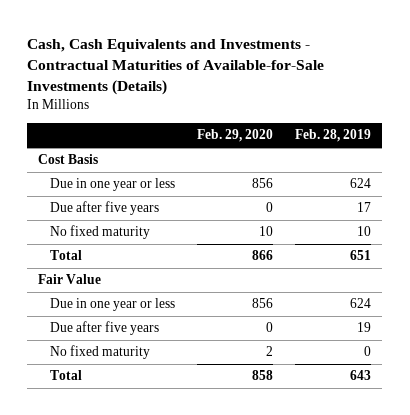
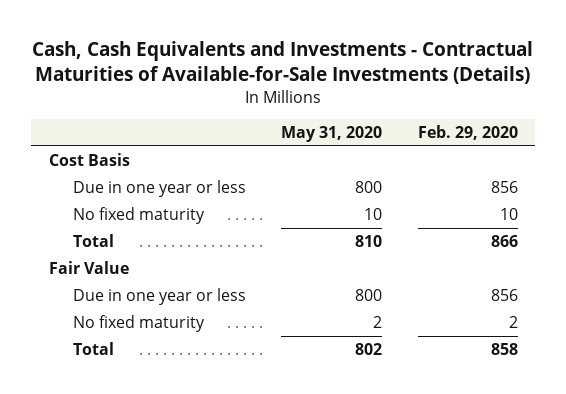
[295,129,372,143] Feb. 28, 2019 -> none
none -> [281,126,383,143] May 31, 2020
[50,201,160,216] Due after five years -> none
[50,321,160,336] Due after five years -> none

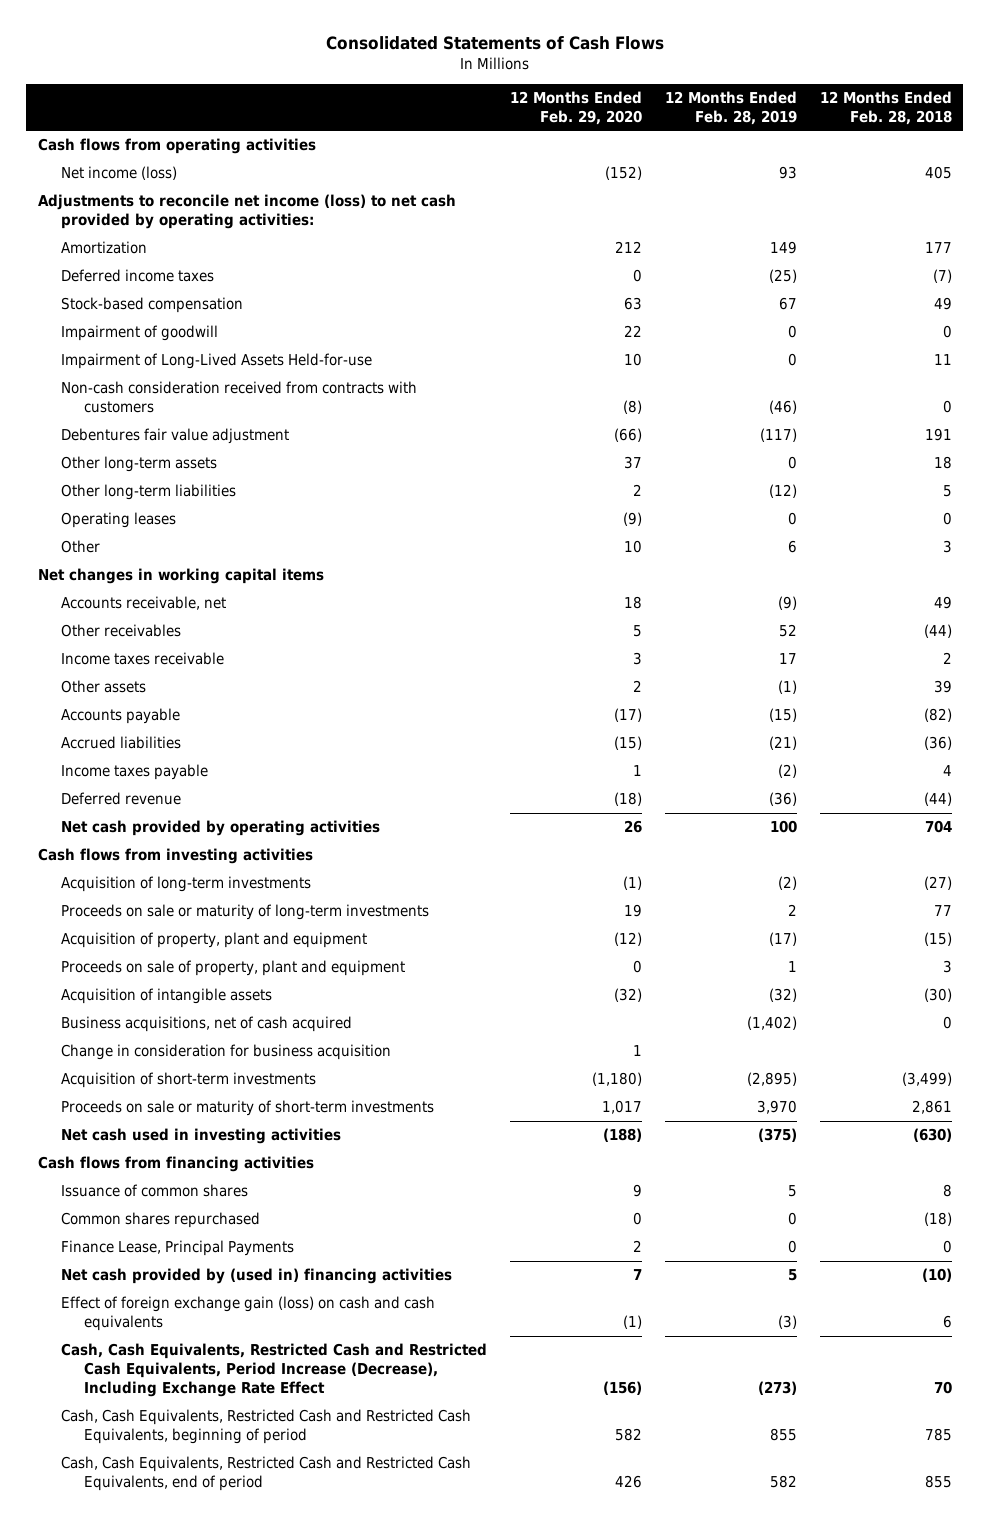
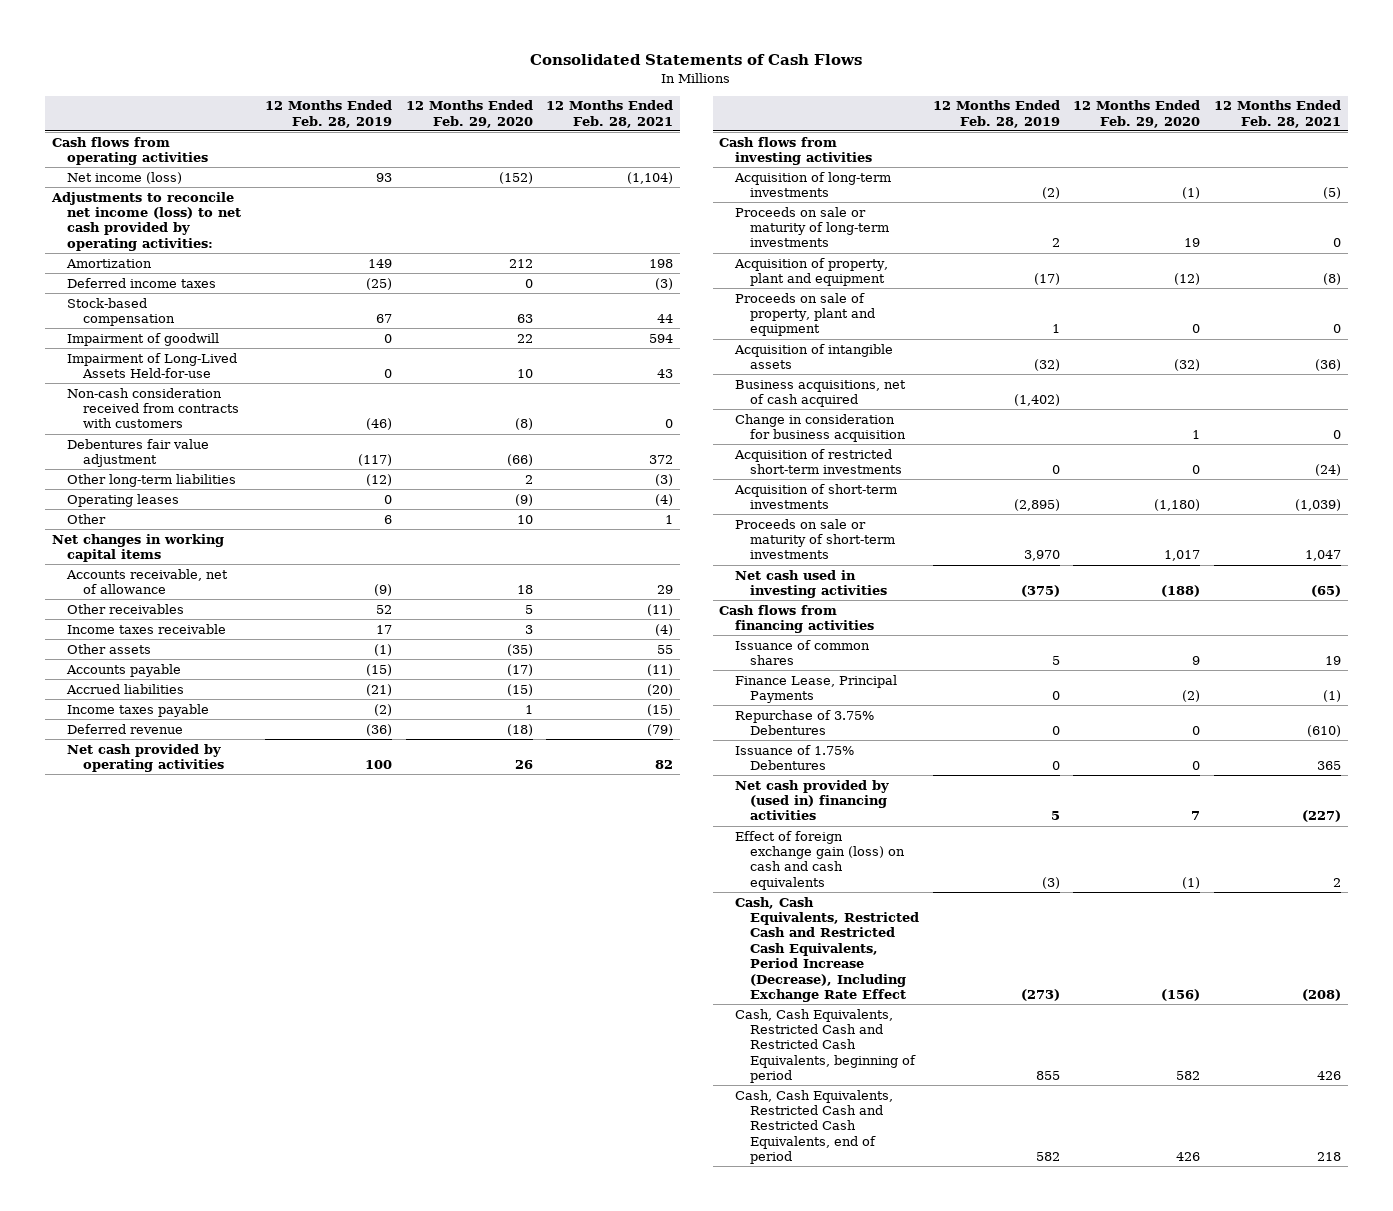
[819,91,952,126] 12 Months Ended Feb. 28, 2018 -> none
none -> [546,100,674,128] 12 Months Ended Feb. 28, 2021
[60,456,217,473] Other long-term assets -> none
[60,596,226,611] Accounts receivable, net -> [66,568,229,594] Accounts receivable, net of allowance
[632,680,642,693] 2 -> [506,643,533,656] (35)
none -> [733,448,903,474] Acquisition of restricted short-term investments
[60,1212,260,1229] Common shares repurchased -> none
[632,1240,642,1253] 2 -> [1182,689,1201,702] (2)
none -> [734,709,874,735] Repurchase of 3.75% Debentures
none -> [734,744,854,770] Issuance of 1.75% Debentures

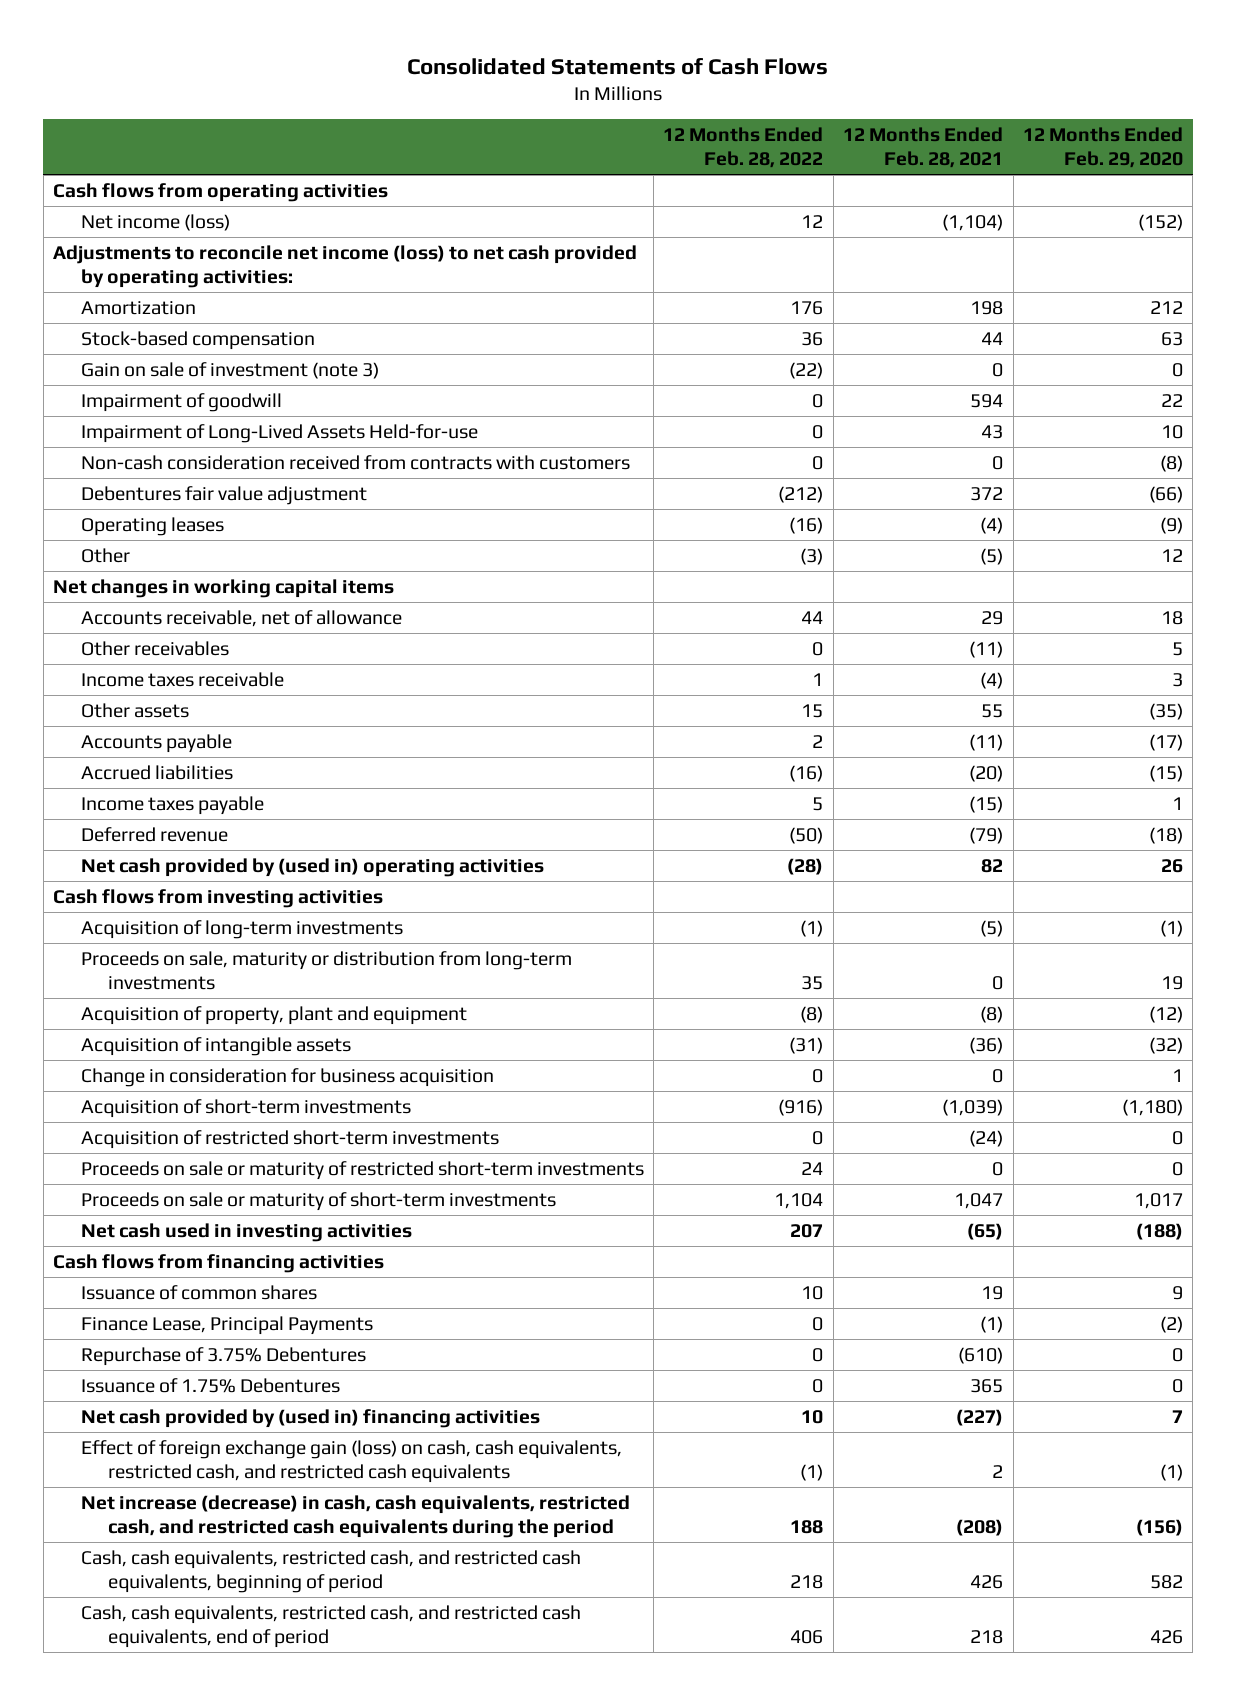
[265,100,393,128] 12 Months Ended Feb. 28, 2019 -> none
none -> [663,127,824,168] 12 Months Ended Feb. 28, 2022
[67,277,217,288] Deferred income taxes -> none
none -> [80,362,379,380] Gain on sale of investment (note 3)
[67,473,237,487] Other long-term liabilities -> none
[516,514,533,524] 10 -> [1161,549,1184,563] 12
[665,514,674,524] 1 -> [980,548,1004,566] (5)
[67,743,224,772] Net cash provided by operating activities -> [80,858,544,878] Net cash provided by (used in) operating activities
[734,206,890,248] Proceeds on sale or maturity of long-term investments -> [80,951,572,990] Proceeds on sale, maturity or distribution from long-term investments
[734,292,876,337] Proceeds on sale of property, plant and equipment -> none
[734,379,906,407] Business acquisitions, net of cash acquired -> none
[733,448,903,474] Acquisition of restricted short-term investments -> [80,1130,499,1150] Acquisition of restricted short-term investments
none -> [80,1161,644,1181] Proceeds on sale or maturity of restricted short-term investments
[734,830,906,890] Effect of foreign exchange gain (loss) on cash and cash equivalents -> [80,1440,622,1483] Effect of foreign exchange gain (loss) on cash, cash equivalents, restricted cash, and restricted cash equivalents
[734,896,920,1003] Cash, Cash Equivalents, Restricted Cash and Restricted Cash Equivalents, Period Increase (Decrease), Including Exchange Rate Effect -> [80,1495,630,1538] Net increase (decrease) in cash, cash equivalents, restricted cash, and restricted cash equivalents during the period
[734,1008,917,1084] Cash, Cash Equivalents, Restricted Cash and Restricted Cash Equivalents, beginning of period -> [80,1550,581,1593] Cash, cash equivalents, restricted cash, and restricted cash equivalents, beginning of period
[734,1089,893,1165] Cash, Cash Equivalents, Restricted Cash and Restricted Cash Equivalents, end of period -> [80,1605,581,1648] Cash, cash equivalents, restricted cash, and restricted cash equivalents, end of period

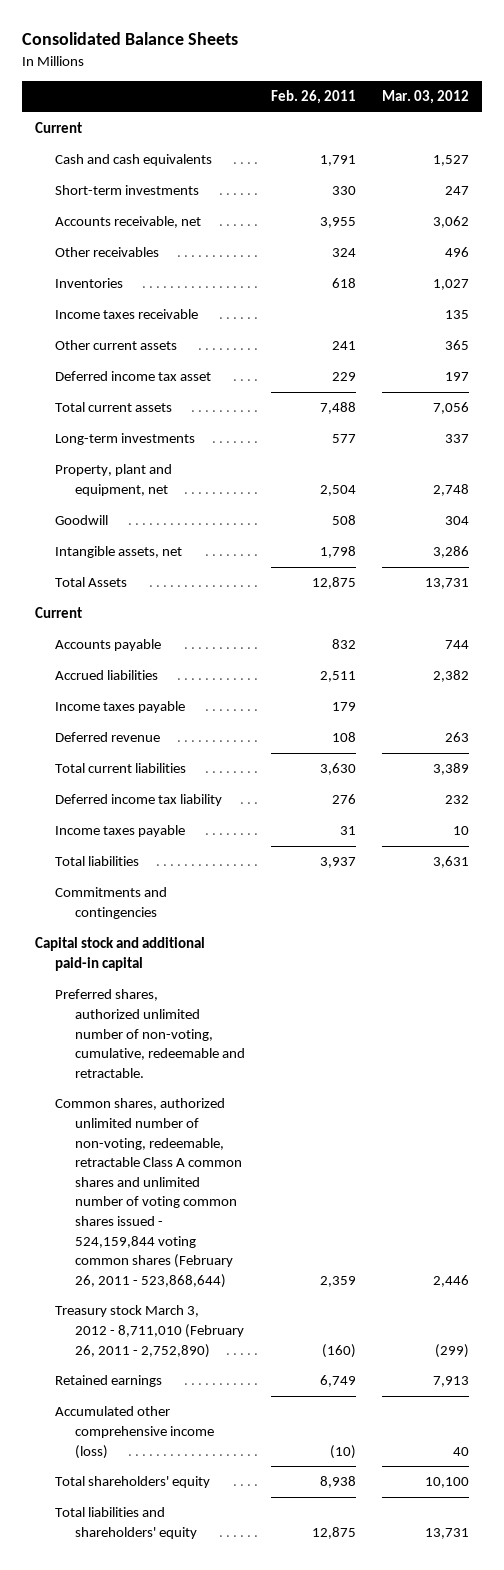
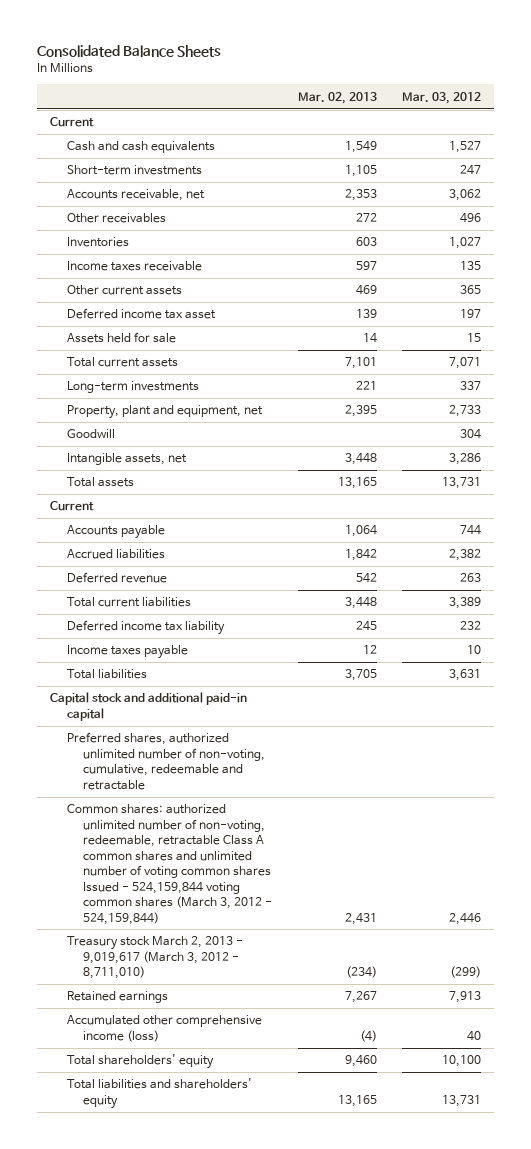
[271,90,357,105] Feb. 26, 2011 -> none
none -> [297,91,377,104] Mar. 02, 2013
none -> [66,332,176,344] Assets held for sale
[433,402,470,415] 7,056 -> [448,357,481,370] 7,071
[433,484,470,497] 2,748 -> [448,405,481,418] 2,733
[54,577,127,588] Total Assets -> [66,477,134,488] Total assets
[54,701,185,714] Income taxes payable -> none
[54,887,167,920] Commitments and contingencies -> none
[54,989,245,1078] Preferred shares, authorized unlimited number of non-voting, cumulative, redeemable and retractable. -> [66,732,266,790] Preferred shares, authorized unlimited number of non-voting, cumulative, redeemable and retractable
[54,1098,242,1288] Common shares, authorized unlimited number of non-voting, redeemable, retractable Class A common shares and unlimited number of voting common shares issued - 524,159,844 voting common shares (February 26, 2011 - 523,868,644) -> [66,804,273,925] Common shares: authorized unlimited number of non-voting, redeemable, retractable Class A common shares and unlimited number of voting common shares Issued - 524,159,844 voting common shares (March 3, 2012 - 524,159,844)
[54,1305,244,1358] Treasury stock March 3, 2012 - 8,711,010 (February 26, 2011 - 2,752,890) -> [66,936,243,980] Treasury stock March 2, 2013 - 9,019,617 (March 3, 2012 - 8,711,010)

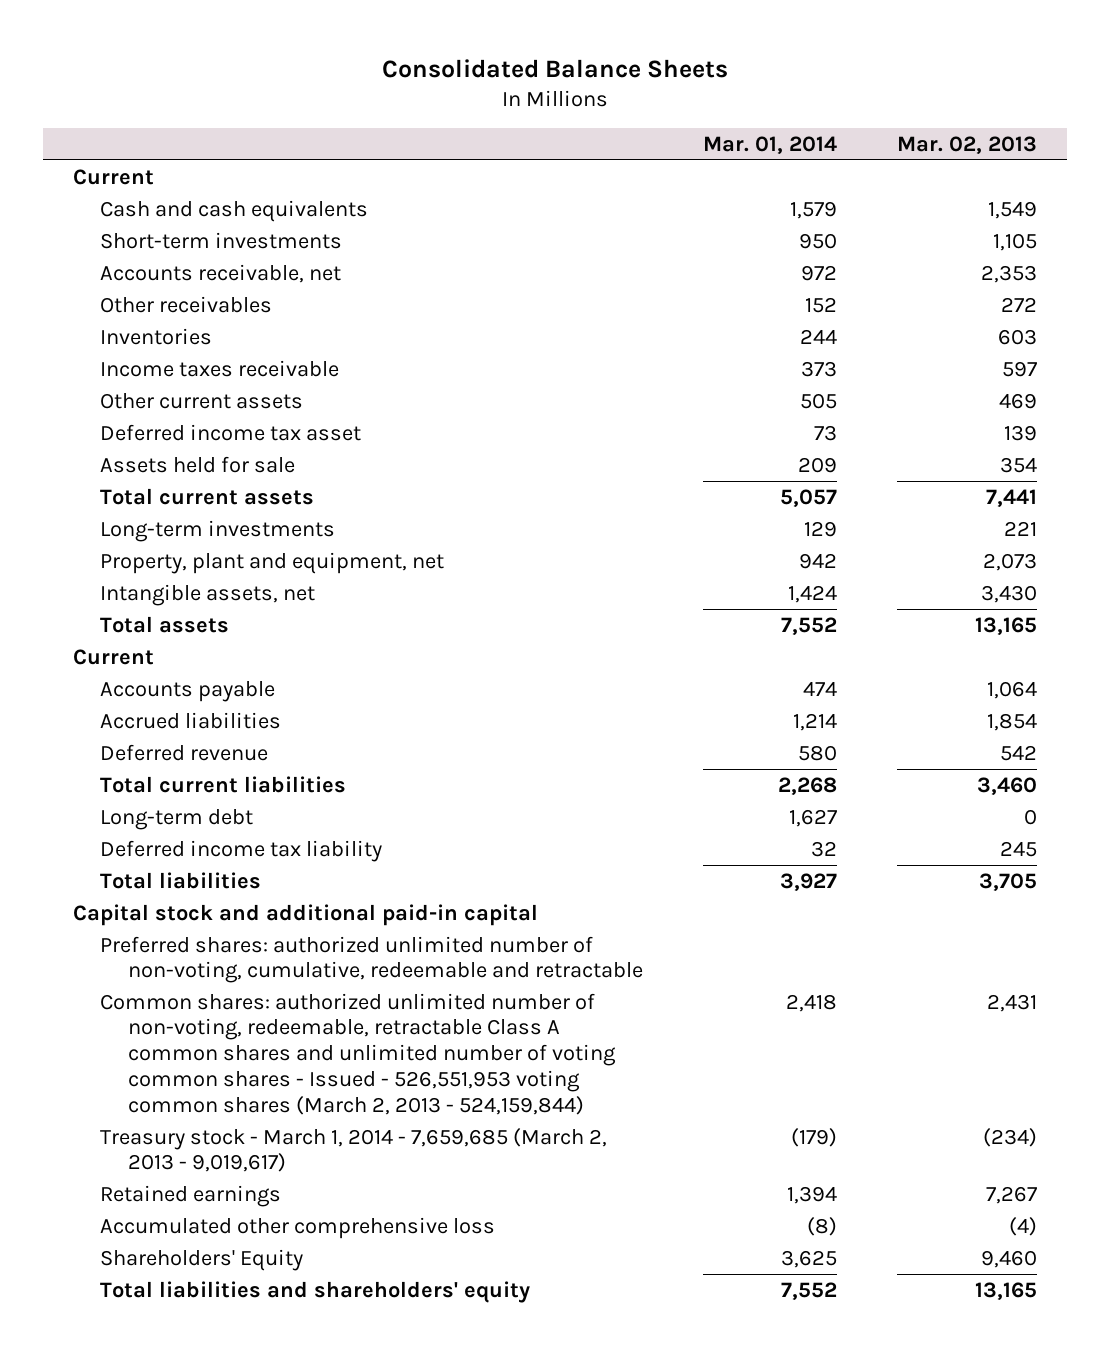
[401,91,481,104] Mar. 03, 2012 -> none
none -> [702,135,837,154] Mar. 01, 2014
[362,333,377,344] 14 -> [999,456,1037,473] 354
[344,357,377,370] 7,101 -> [985,488,1037,507] 7,441
[66,429,115,439] Goodwill -> none
[344,405,377,418] 2,395 -> [982,552,1037,571] 2,073
[344,453,377,466] 3,448 -> [980,584,1037,603] 3,430
[344,549,377,562] 1,842 -> [986,712,1037,731] 1,854
[344,597,377,610] 3,448 -> [976,776,1037,795] 3,460
none -> [100,808,254,830] Long-term debt
[66,645,188,660] Income taxes payable -> none
[66,732,266,790] Preferred shares, authorized unlimited number of non-voting, cumulative, redeemable and retractable -> [100,935,643,984] Preferred shares: authorized unlimited number of non-voting, cumulative, redeemable and retractable
[66,804,273,925] Common shares: authorized unlimited number of non-voting, redeemable, retractable Class A common shares and unlimited number of voting common shares Issued - 524,159,844 voting common shares (March 3, 2012 - 524,159,844) -> [100,992,616,1115] Common shares: authorized unlimited number of non-voting, redeemable, retractable Class A common shares and unlimited number of voting common shares - Issued - 526,551,953 voting common shares (March 2, 2013 - 524,159,844)
[66,936,243,980] Treasury stock March 2, 2013 - 9,019,617 (March 3, 2012 - 8,711,010) -> [100,1127,608,1173] Treasury stock - March 1, 2014 - 7,659,685 (March 2, 2013 - 9,019,617)
[66,1015,262,1042] Accumulated other comprehensive income (loss) -> [100,1216,496,1239] Accumulated other comprehensive loss
[66,1054,214,1070] Total shareholders' equity -> [100,1248,304,1271] Shareholders' Equity

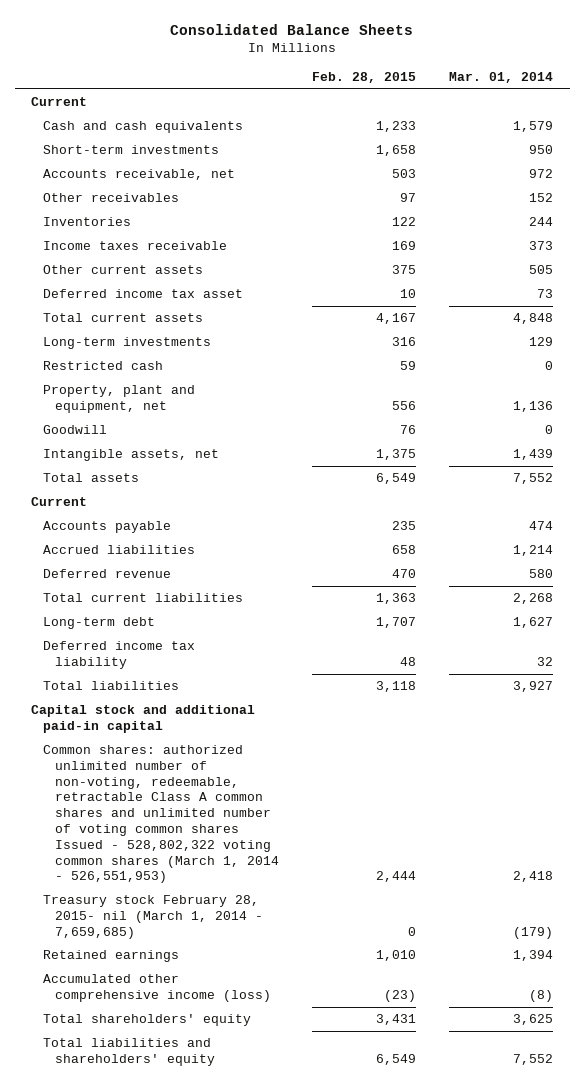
[896,135,1037,154] Mar. 02, 2013 -> none
none -> [312,71,417,83] Feb. 28, 2015
[100,455,296,473] Assets held for sale -> none
[779,488,837,507] 5,057 -> [513,313,554,325] 4,848
none -> [43,361,164,371] Restricted cash
[798,552,837,569] 942 -> [513,400,554,412] 1,136
none -> [43,425,108,435] Goodwill
[787,584,837,603] 1,424 -> [513,449,554,461] 1,439
[100,935,643,984] Preferred shares: authorized unlimited number of non-voting, cumulative, redeemable and retractable -> none
[100,992,616,1115] Common shares: authorized unlimited number of non-voting, redeemable, retractable Class A common shares and unlimited number of voting common shares - Issued - 526,551,953 voting common shares (March 2, 2013 - 524,159,844) -> [43,745,280,884] Common shares: authorized unlimited number of non-voting, redeemable, retractable Class A common shares and unlimited number of voting common shares Issued - 528,802,322 voting common shares (March 1, 2014 - 526,551,953)
[100,1127,608,1173] Treasury stock - March 1, 2014 - 7,659,685 (March 2, 2013 - 9,019,617) -> [43,895,264,939] Treasury stock February 28, 2015- nil (March 1, 2014 - 7,659,685)
[100,1216,496,1239] Accumulated other comprehensive loss -> [43,974,272,1002] Accumulated other comprehensive income (loss)
[100,1248,304,1271] Shareholders' Equity -> [43,1014,252,1027] Total shareholders' equity

